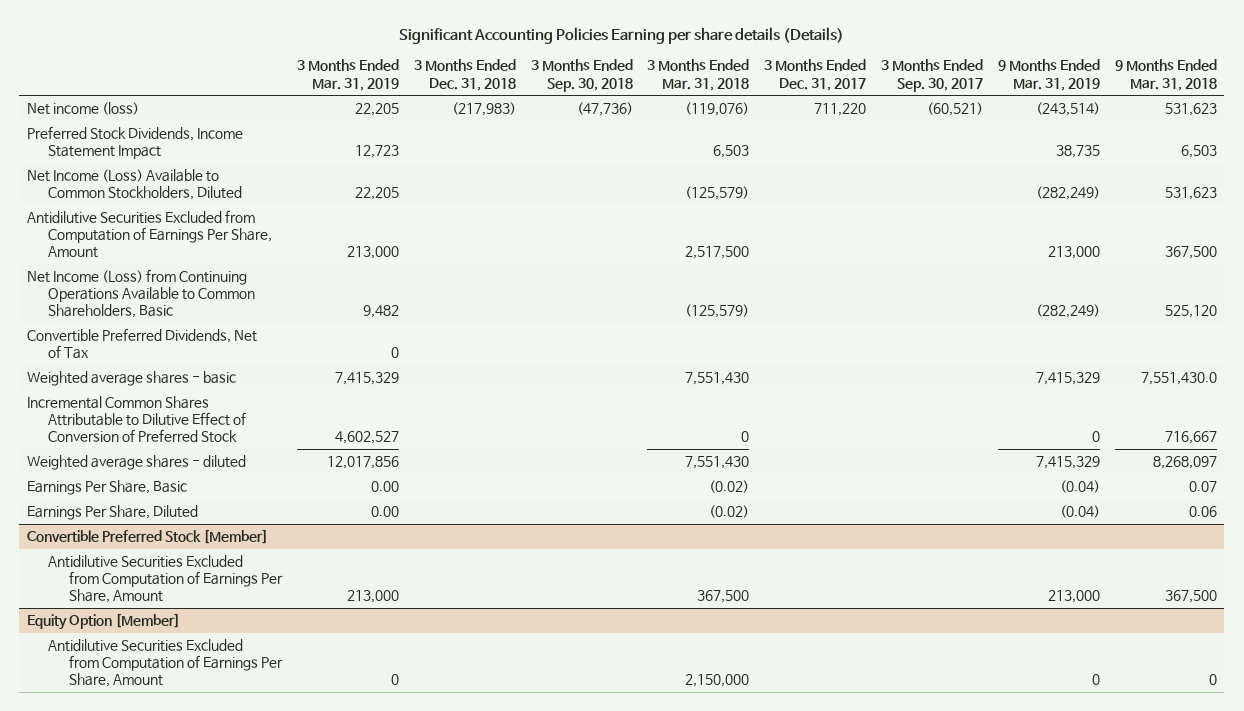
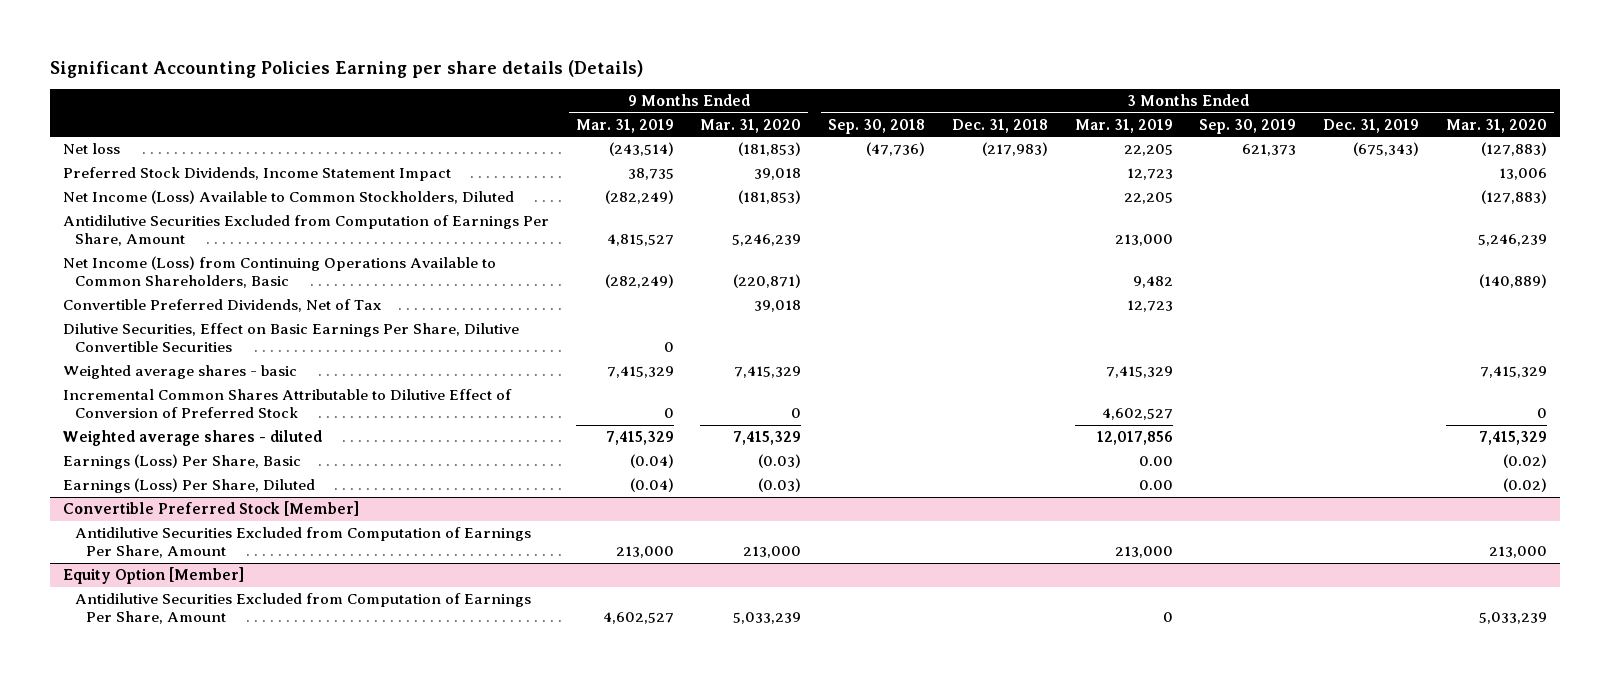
[647,59,750,91] 3 Months Ended Mar. 31, 2018 -> none
[764,59,867,91] 3 Months Ended Dec. 31, 2017 -> none
[881,59,984,92] 3 Months Ended Sep. 30, 2017 -> none
[1115,59,1218,91] 9 Months Ended Mar. 31, 2018 -> none
none -> [700,118,802,133] Mar. 31, 2020
none -> [1199,118,1297,134] Sep. 30, 2019
none -> [1323,118,1420,133] Dec. 31, 2019
none -> [1445,118,1547,133] Mar. 31, 2020
[26,102,139,116] Net income (loss) -> [62,143,120,155] Net loss
[1048,246,1101,260] 213,000 -> [606,234,674,247] 4,815,527
[390,347,399,359] 0 -> [1126,300,1173,313] 12,723
none -> [62,323,519,353] Dilutive Securities, Effect on Basic Earnings Per Share, Dilutive Convertible Securities
[26,480,187,496] Earnings Per Share, Basic -> [62,454,301,470] Earnings (Loss) Per Share, Basic
[26,505,198,521] Earnings Per Share, Diluted -> [62,478,315,494] Earnings (Loss) Per Share, Diluted
[1092,674,1101,686] 0 -> [602,612,674,625] 4,602,527

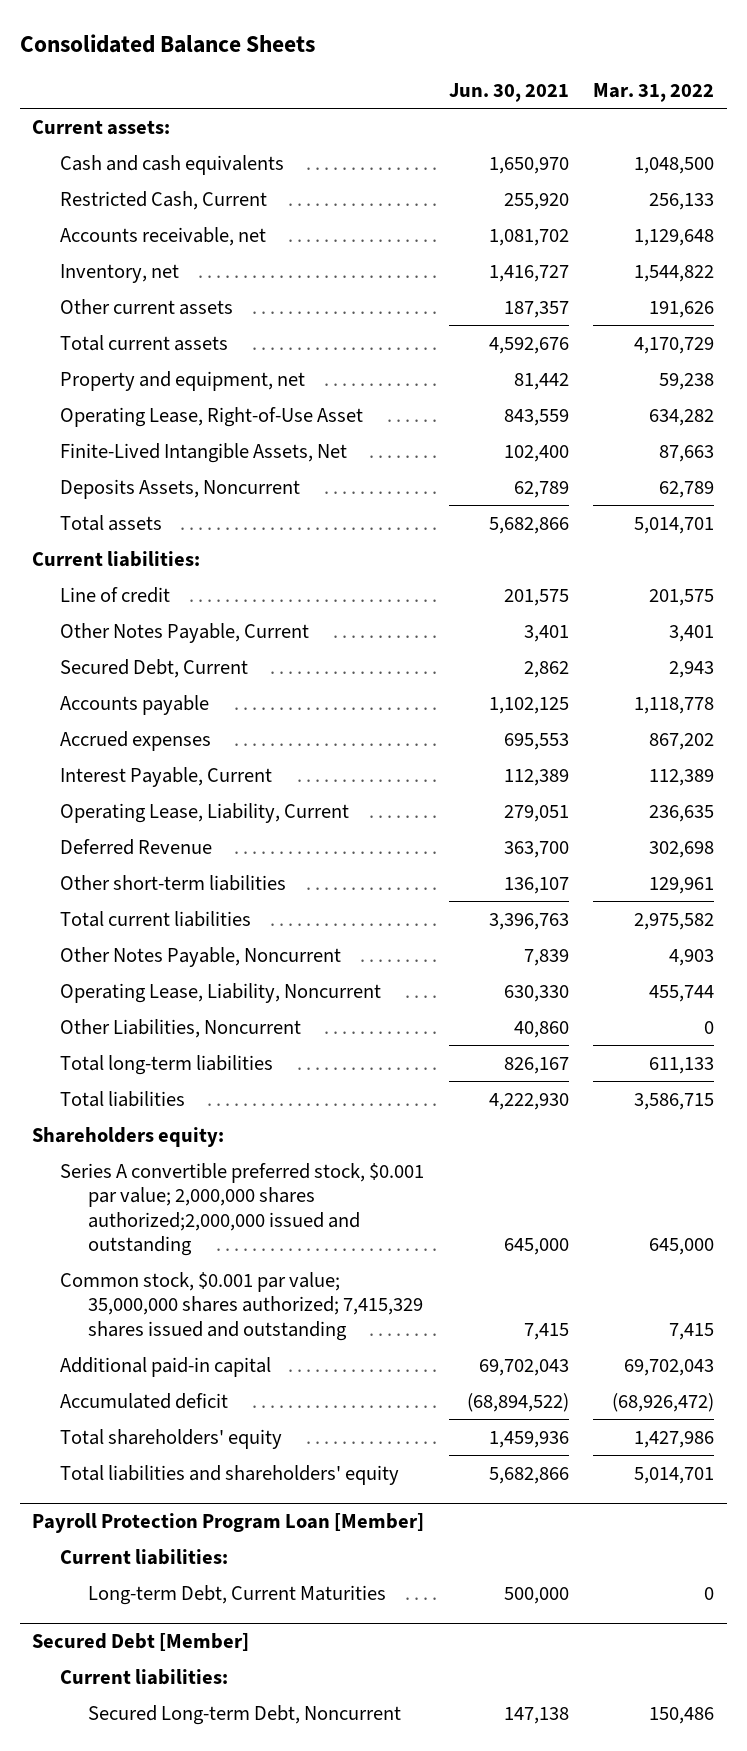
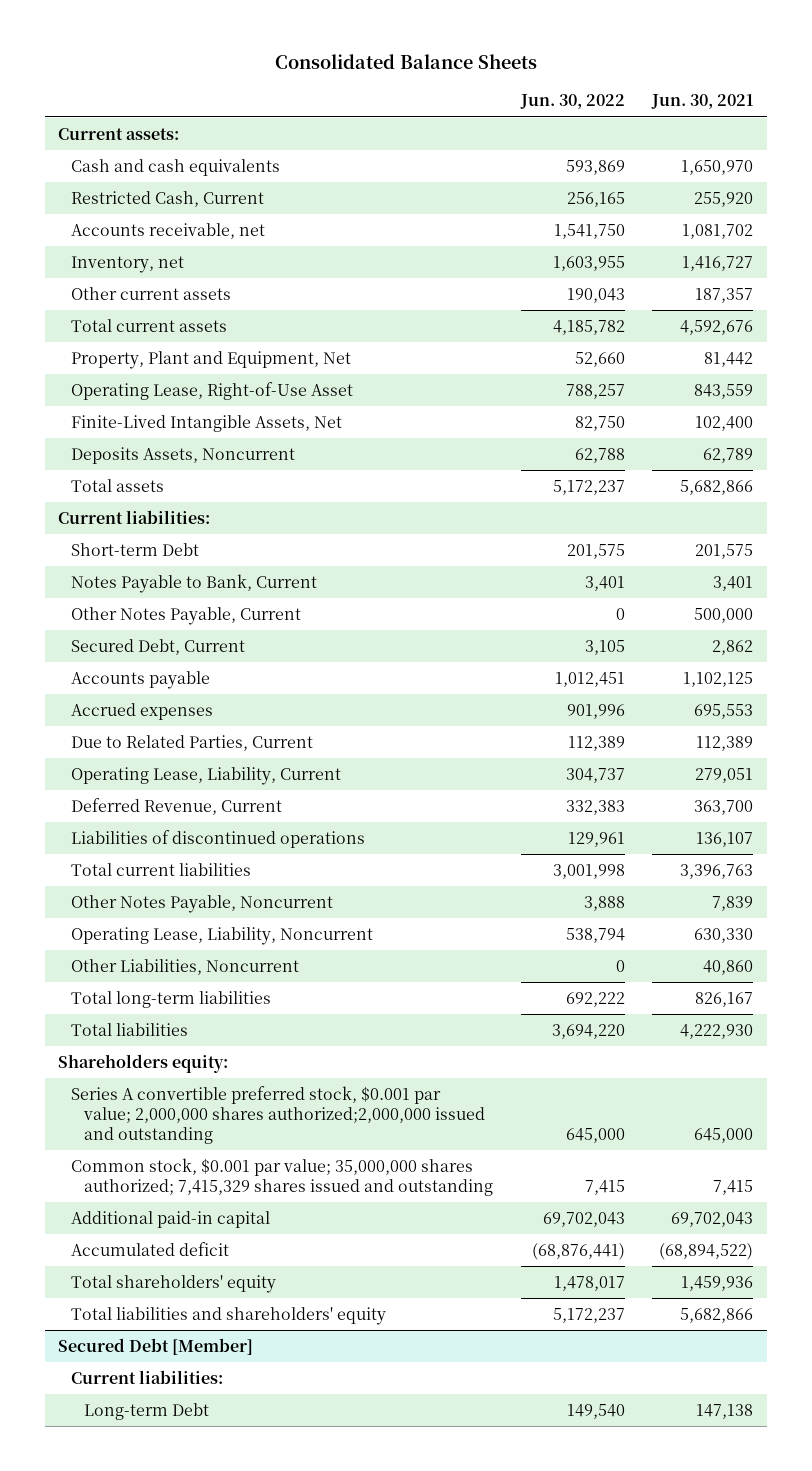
[593,83,715,103] Mar. 31, 2022 -> none
none -> [519,94,625,110] Jun. 30, 2022
[60,370,306,391] Property and equipment, net -> [71,350,352,369] Property, Plant and Equipment, Net
[60,586,171,603] Line of credit -> [71,542,200,556] Short-term Debt
none -> [71,573,318,593] Notes Payable to Bank, Current
[523,624,569,642] 3,401 -> [694,607,754,623] 500,000
[60,766,273,787] Interest Payable, Current -> [71,734,314,751] Due to Related Parties, Current
[60,838,213,855] Deferred Revenue -> [71,797,283,815] Deferred Revenue, Current
[60,874,287,891] Other short-term liabilities -> [71,829,366,848] Liabilities of discontinued operations
[32,1512,425,1533] Payroll Protection Program Loan [Member] -> none
[60,1548,229,1565] Current liabilities: -> none
[88,1584,387,1605] Long-term Debt, Current Maturities -> none
[88,1704,402,1725] Secured Long-term Debt, Noncurrent -> [84,1402,210,1420] Long-term Debt

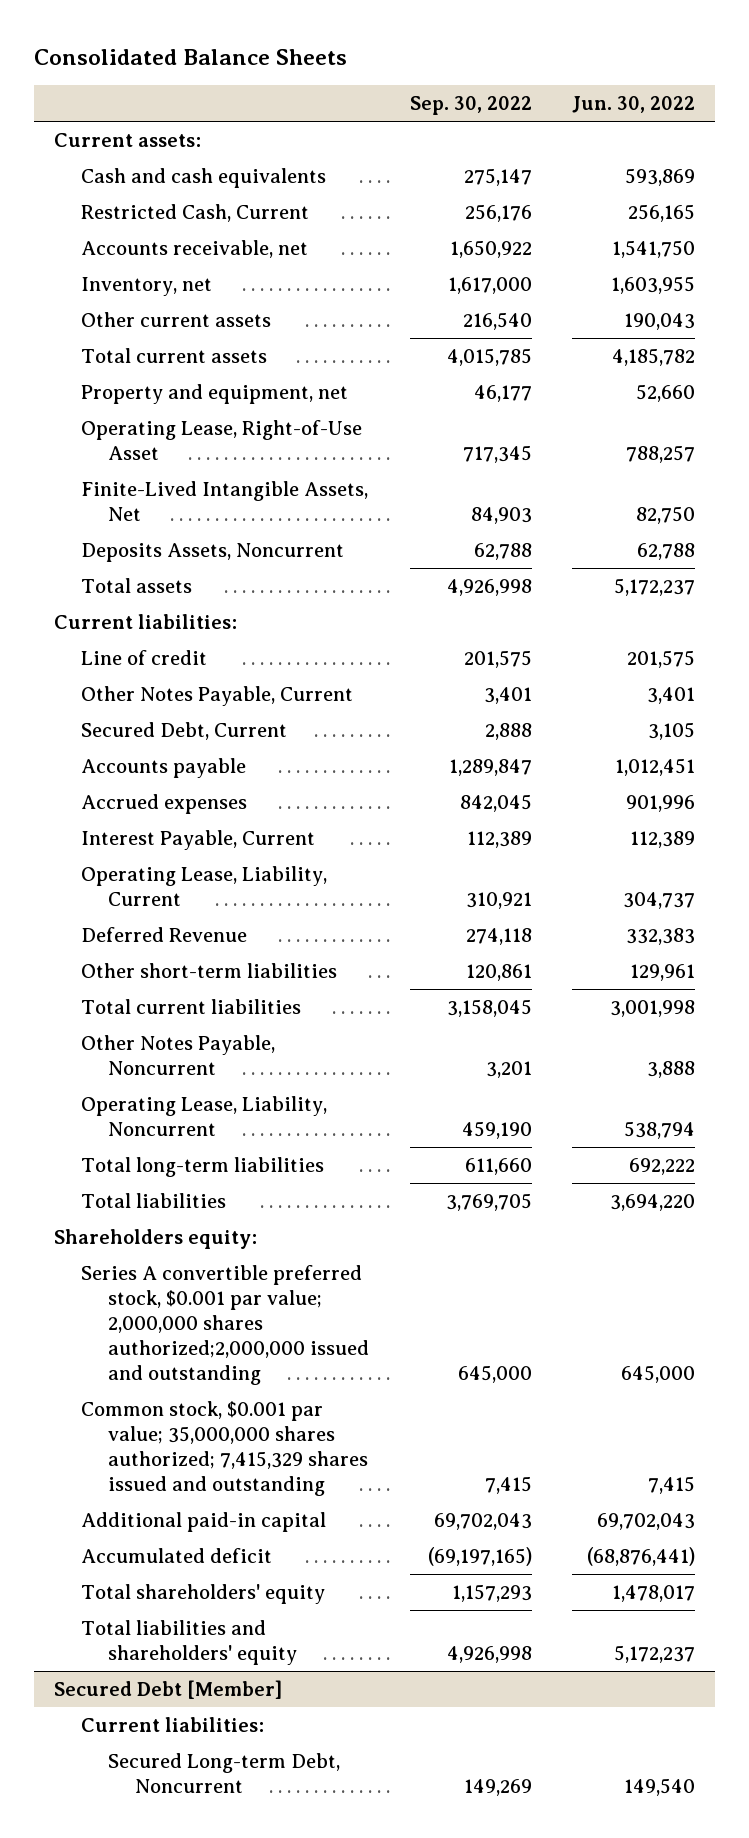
[651,94,754,110] Jun. 30, 2021 -> none
none -> [409,95,532,115] Sep. 30, 2022
[71,350,352,369] Property, Plant and Equipment, Net -> [81,383,349,404] Property and equipment, net
[71,573,318,593] Notes Payable to Bank, Current -> none
[71,542,200,556] Short-term Debt -> [81,649,208,665] Line of credit
[615,607,625,620] 0 -> [646,686,695,704] 3,401
[71,734,314,751] Due to Related Parties, Current -> [81,829,316,850] Interest Payable, Current
[71,797,283,815] Deferred Revenue, Current -> [81,926,248,942] Deferred Revenue
[71,829,366,848] Liabilities of discontinued operations -> [81,962,338,978] Other short-term liabilities
[71,958,300,975] Other Liabilities, Noncurrent -> none
[84,1402,210,1420] Long-term Debt -> [108,1752,341,1793] Secured Long-term Debt, Noncurrent

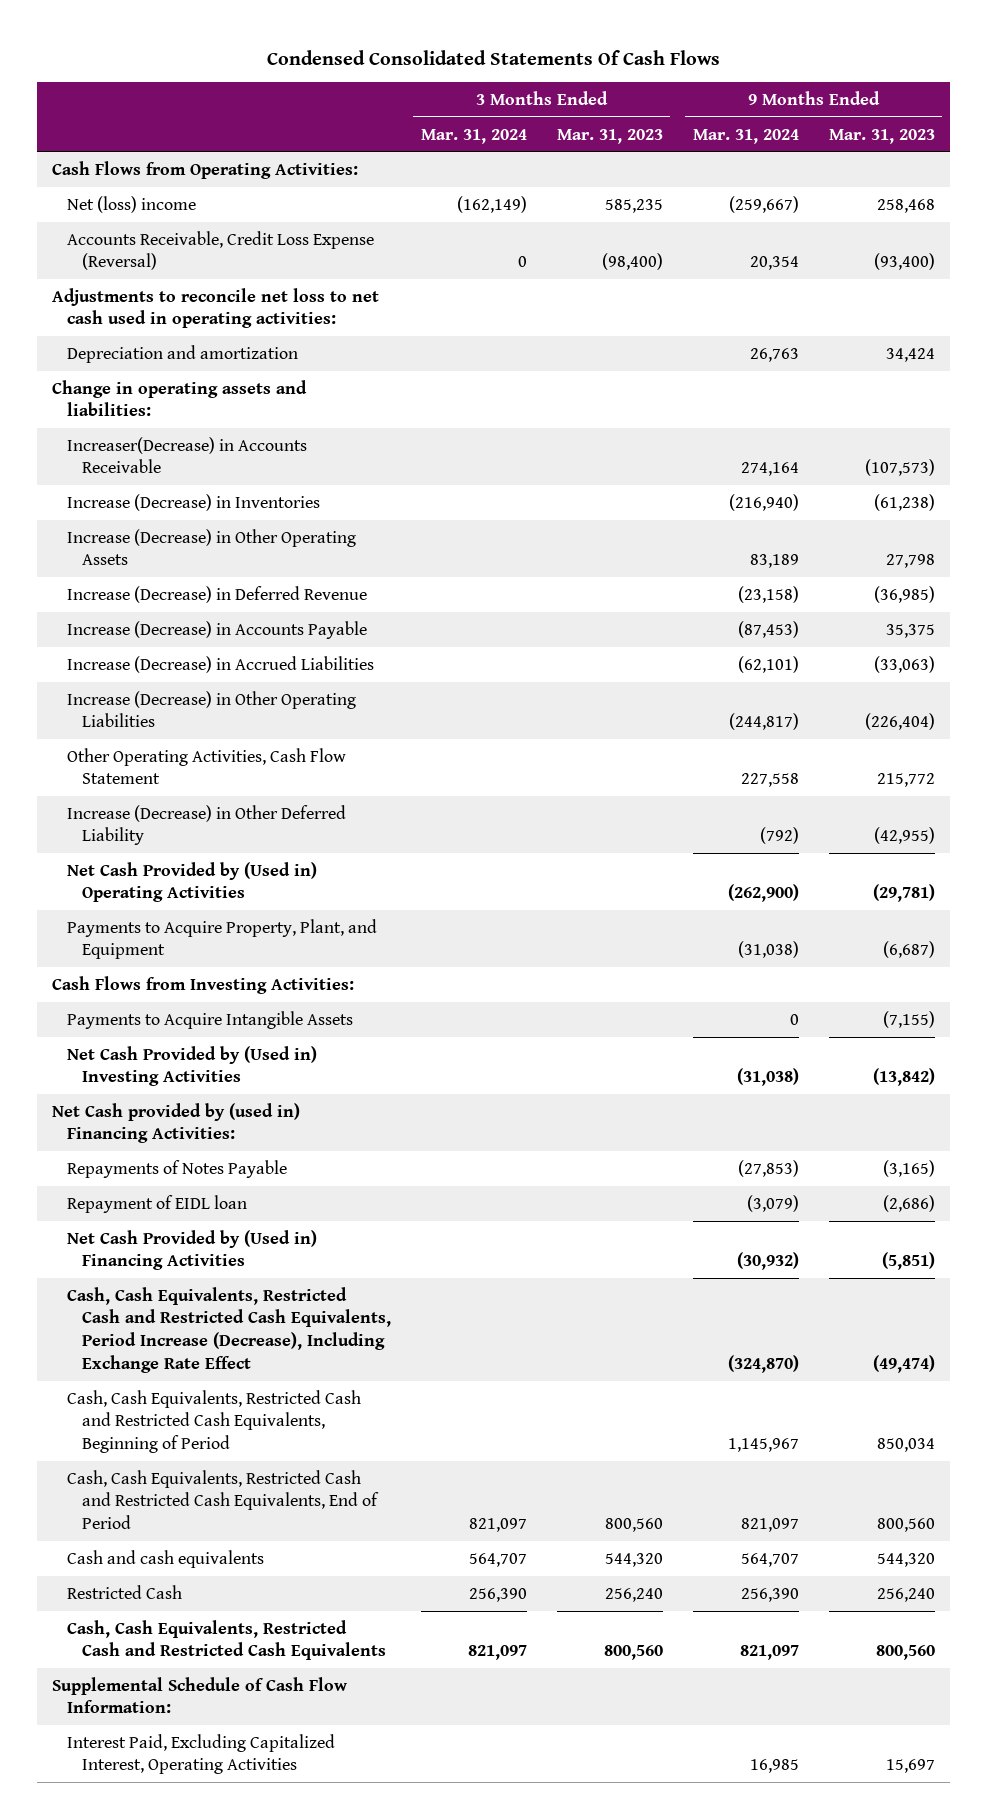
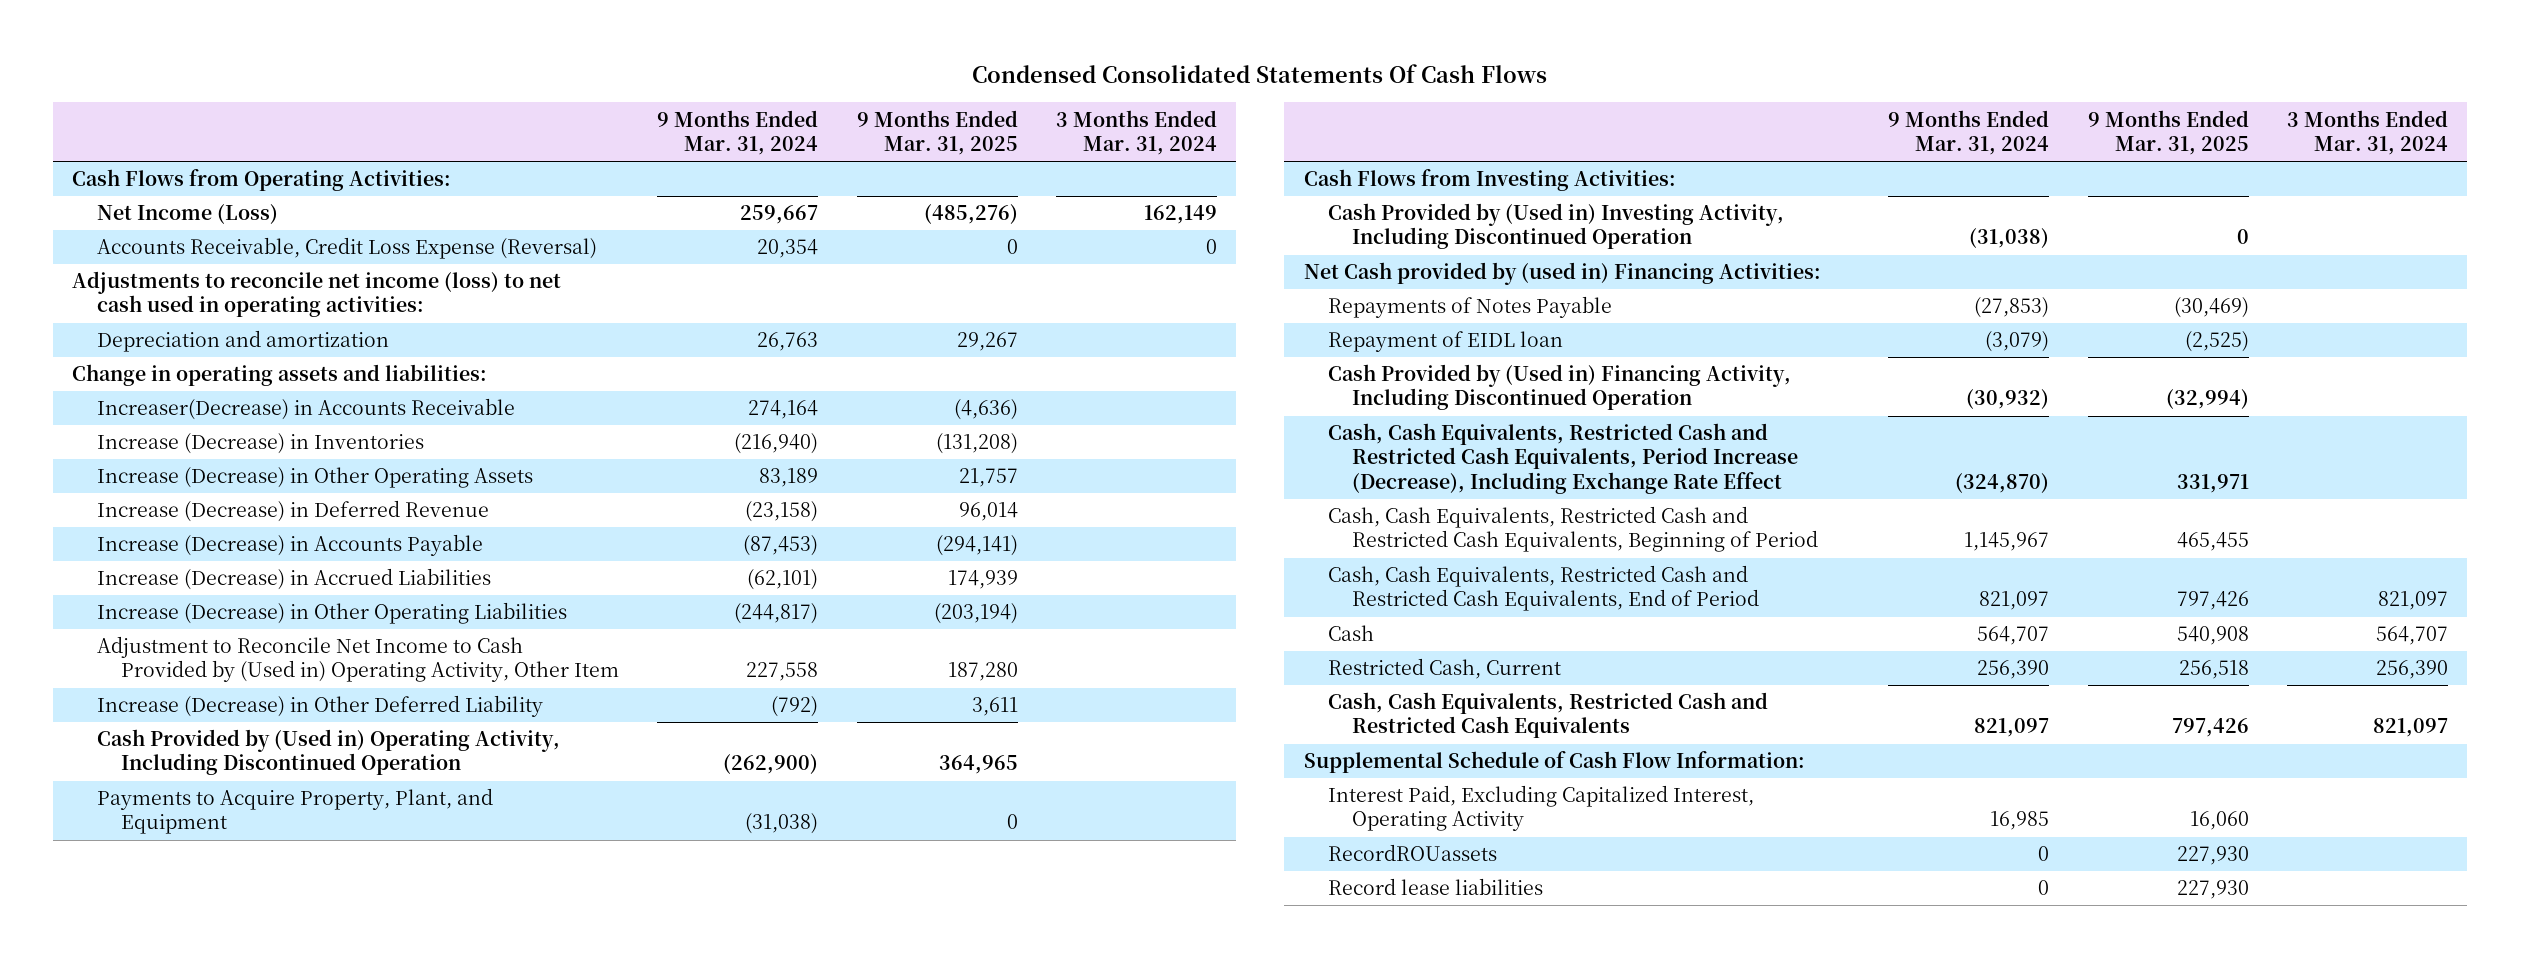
[556,128,663,144] Mar. 31, 2023 -> none
[828,128,935,144] Mar. 31, 2023 -> none
none -> [856,109,1018,155] 9 Months Ended Mar. 31, 2025
[67,195,197,213] Net (loss) income -> [96,204,278,225] Net Income (Loss)
[456,195,527,213] (162,149) -> [1144,205,1218,225] 162,149
[728,195,799,213] (259,667) -> [740,205,819,225] 259,667
[52,287,380,329] Adjustments to reconcile net loss to net cash used in operating activities: -> [72,271,562,318] Adjustments to reconcile net income (loss) to net cash used in operating activities:
[67,747,347,785] Other Operating Activities, Cash Flow Statement -> [96,636,619,683] Adjustment to Reconcile Net Income to Cash Provided by (Used in) Operating Activity, Other Item
[67,861,318,903] Net Cash Provided by (Used in) Operating Activities -> [96,729,560,776] Cash Provided by (Used in) Operating Activity, Including Discontinued Operation
[67,1010,354,1029] Payments to Acquire Intangible Assets -> none
[67,1045,318,1087] Net Cash Provided by (Used in) Investing Activities -> [1327,203,1784,250] Cash Provided by (Used in) Investing Activity, Including Discontinued Operation
[67,1229,318,1271] Net Cash Provided by (Used in) Financing Activities -> [1327,364,1791,411] Cash Provided by (Used in) Financing Activity, Including Discontinued Operation
[67,1549,265,1568] Cash and cash equivalents -> [1327,625,1374,642] Cash
[67,1584,183,1599] Restricted Cash -> [1327,658,1561,680] Restricted Cash, Current
[67,1733,336,1775] Interest Paid, Excluding Capitalized Interest, Operating Activities -> [1327,785,1754,832] Interest Paid, Excluding Capitalized Interest, Operating Activity
none -> [1327,844,1497,862] RecordROUassets
none -> [1327,878,1543,896] Record lease liabilities

